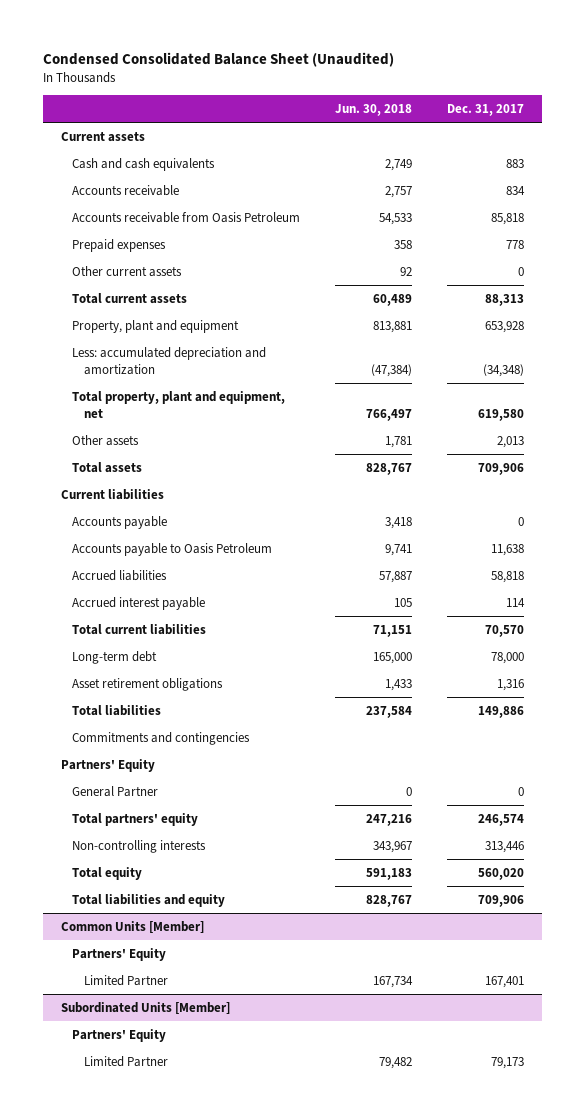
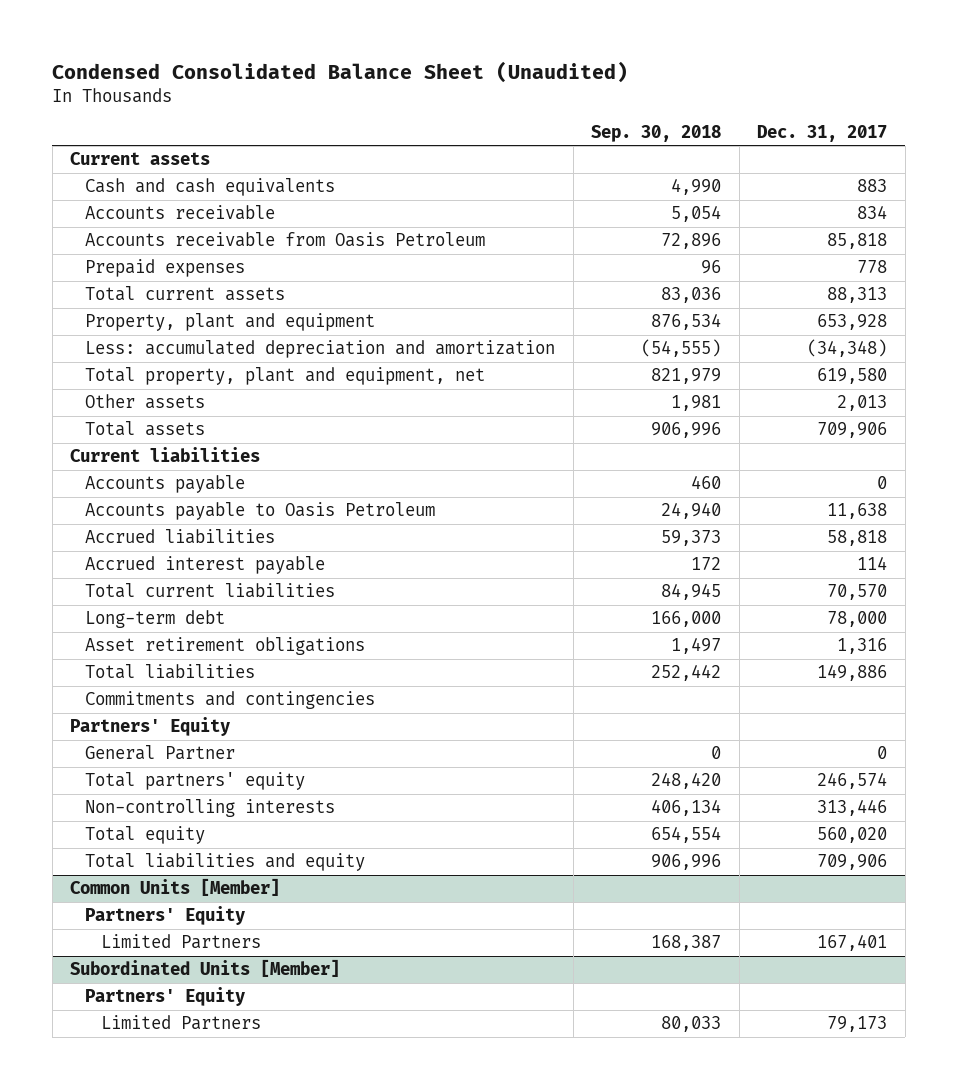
[335,103,413,116] Jun. 30, 2018 -> none
none -> [591,125,722,143] Sep. 30, 2018
[72,265,183,277] Other current assets -> none
[83,974,168,986] Limited Partner -> [101,934,262,950] Limited Partners
[83,1055,168,1067] Limited Partner -> [101,1015,262,1031] Limited Partners

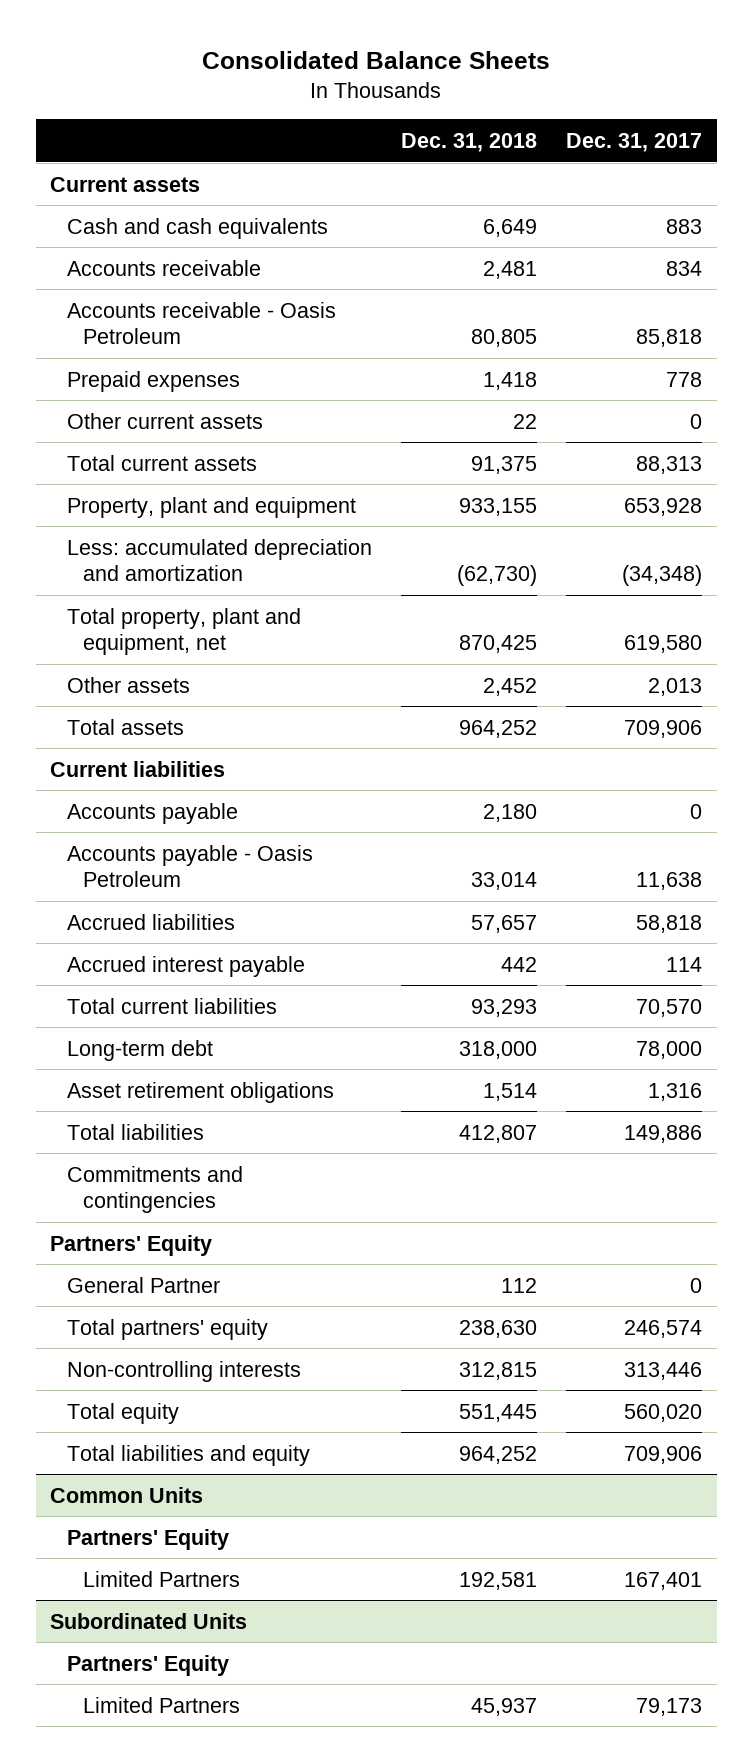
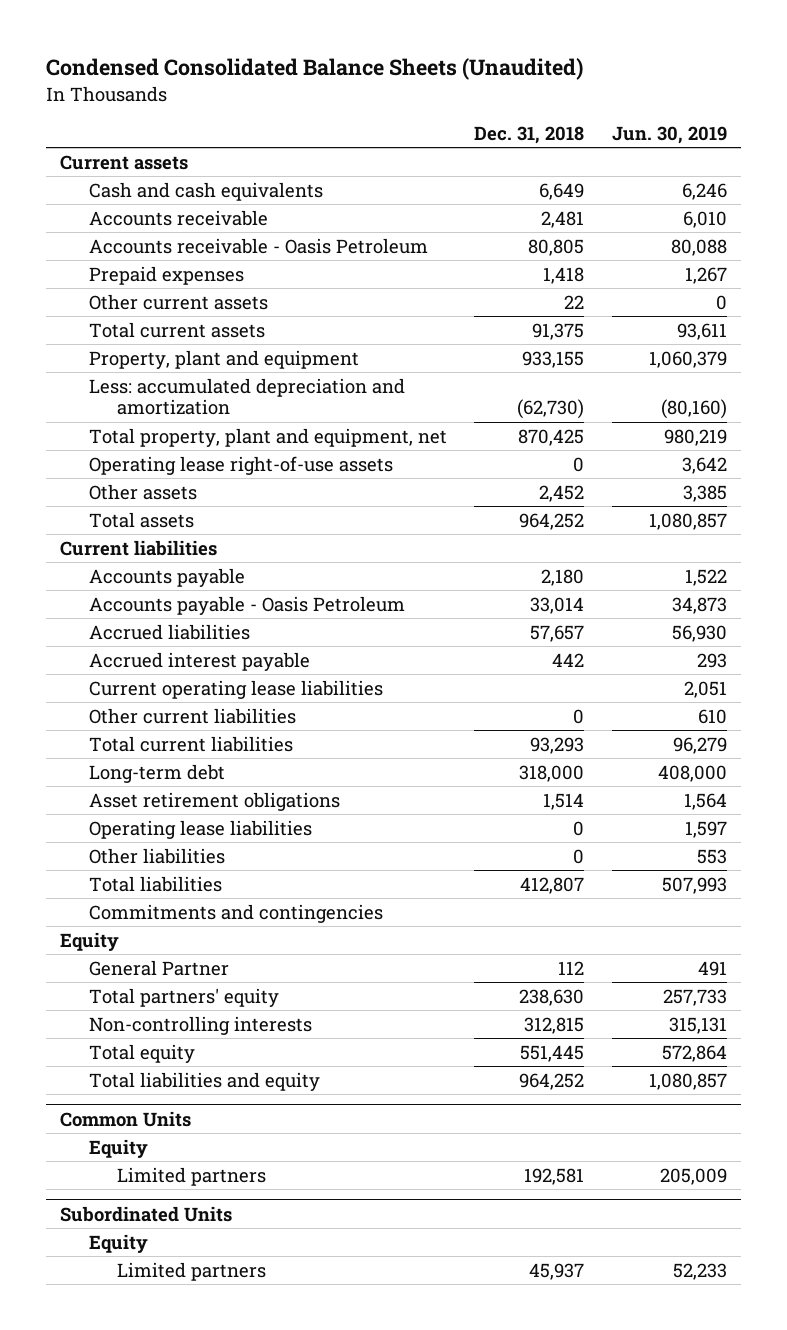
[202,50,551,69] Consolidated Balance Sheets -> [46,58,584,81] Condensed Consolidated Balance Sheets (Unaudited)
[566,132,703,152] Dec. 31, 2017 -> none
none -> [612,126,728,145] Jun. 30, 2019
none -> [88,455,393,475] Operating lease right-of-use assets
none -> [88,679,383,699] Current operating lease liabilities
none -> [88,707,296,724] Other current liabilities
none -> [88,819,312,839] Operating lease liabilities
none -> [88,847,225,864] Other liabilities
[50,1234,213,1256] Partners' Equity -> [60,931,120,951] Equity
[66,1528,229,1550] Partners' Equity -> [88,1138,148,1158] Equity
[82,1570,240,1587] Limited Partners -> [116,1166,266,1186] Limited partners
[66,1654,229,1676] Partners' Equity -> [88,1233,148,1253] Equity
[82,1696,240,1713] Limited Partners -> [116,1261,266,1281] Limited partners

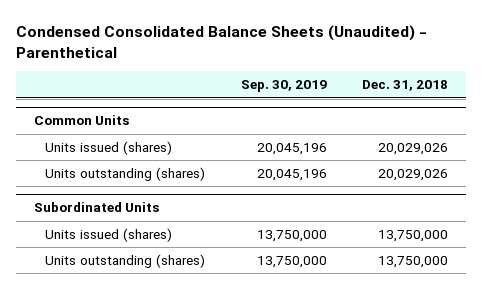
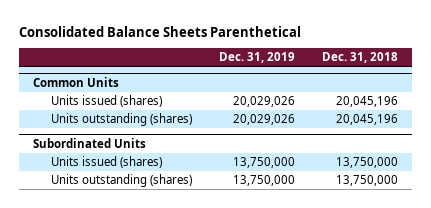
[16,25,428,58] Condensed Consolidated Balance Sheets (Unaudited) - Parenthetical -> [19,25,302,37] Consolidated Balance Sheets Parenthetical
[240,80,327,93] Sep. 30, 2019 -> none
none -> [219,52,296,64] Dec. 31, 2019
[377,142,448,155] 20,029,026 -> [336,96,399,108] 20,045,196
[377,168,448,181] 20,029,026 -> [336,114,399,126] 20,045,196

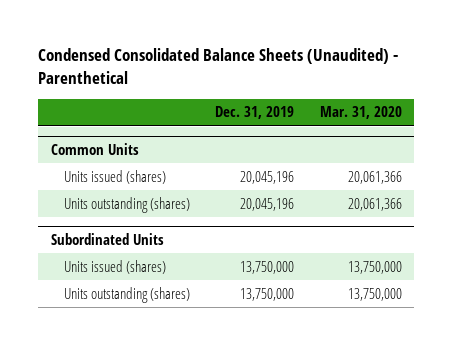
[19,25,302,37] Consolidated Balance Sheets Parenthetical -> [38,48,399,84] Condensed Consolidated Balance Sheets (Unaudited) - Parenthetical
[322,52,399,64] Dec. 31, 2018 -> none
none -> [319,106,402,120] Mar. 31, 2020
[233,96,296,108] 20,029,026 -> [240,170,295,184] 20,045,196
[233,114,296,126] 20,029,026 -> [240,197,295,211] 20,045,196

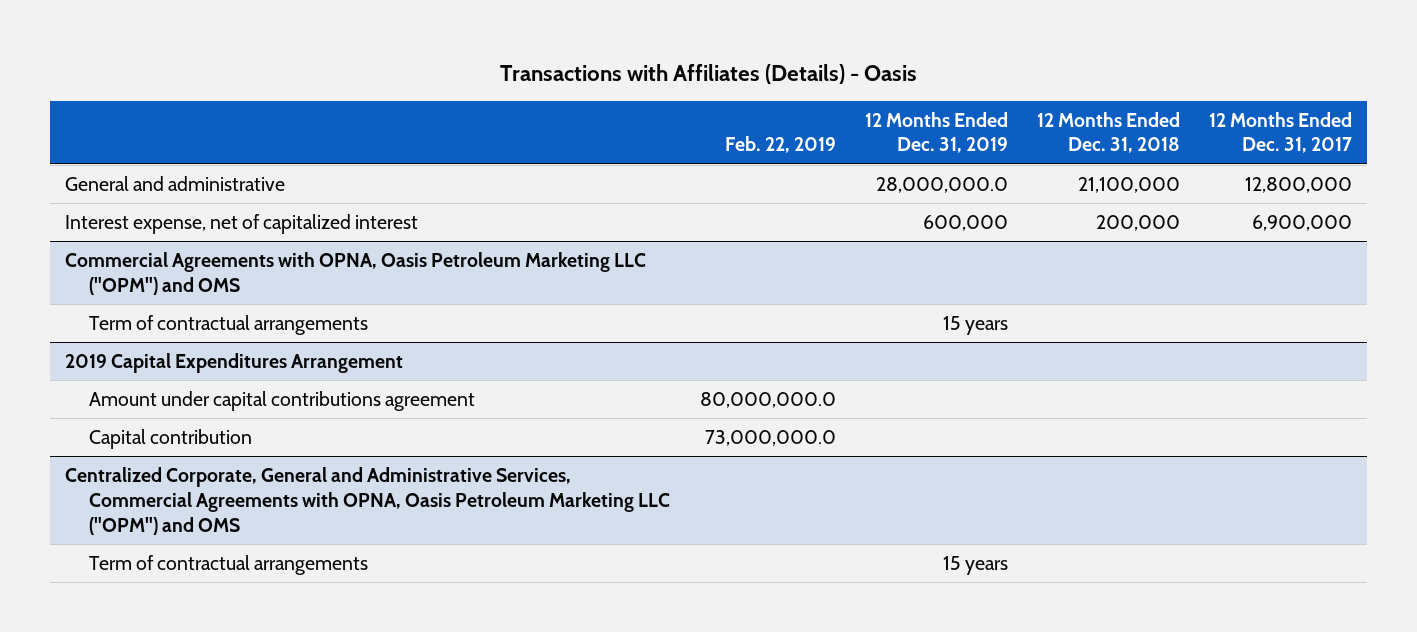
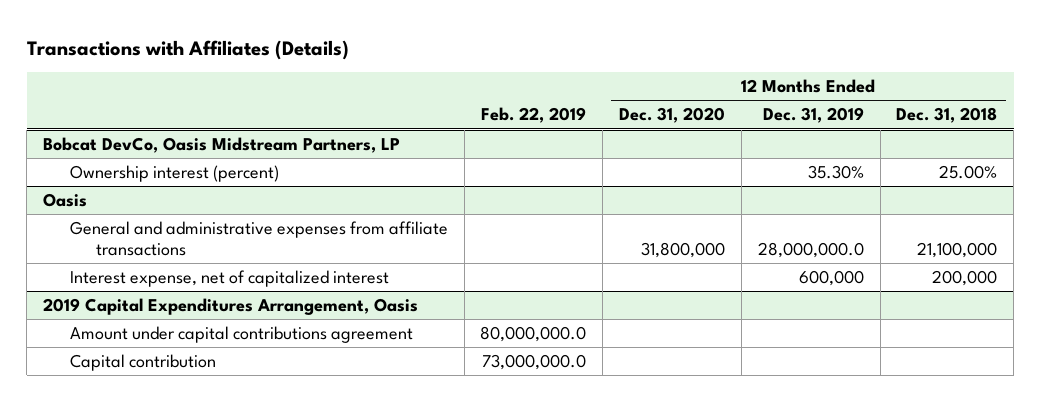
[499,64,917,85] Transactions with Affiliates (Details) - Oasis -> [26,39,349,60] Transactions with Affiliates (Details)
[1209,111,1353,154] 12 Months Ended Dec. 31, 2017 -> none
none -> [619,107,726,124] Dec. 31, 2020
none -> [43,136,401,153] Bobcat DevCo, Oasis Midstream Partners, LP
none -> [69,164,279,182] Ownership interest (percent)
none -> [43,192,88,207] Oasis
[65,175,286,191] General and administrative -> [69,220,448,256] General and administrative expenses from affiliate transactions
[65,251,647,295] Commercial Agreements with OPNA, Oasis Petroleum Marketing LLC ("OPM") and OMS -> none
[89,314,369,335] Term of contractual arrangements -> none
[65,352,404,373] 2019 Capital Expenditures Arrangement -> [43,297,419,315] 2019 Capital Expenditures Arrangement, Oasis
[65,466,671,535] Centralized Corporate, General and Administrative Services, Commercial Agreements with OPNA, Oasis Petroleum Marketing LLC ("OPM") and OMS -> none
[89,554,369,575] Term of contractual arrangements -> none

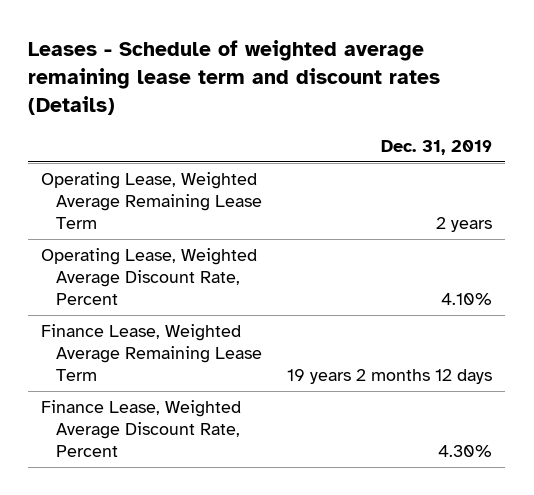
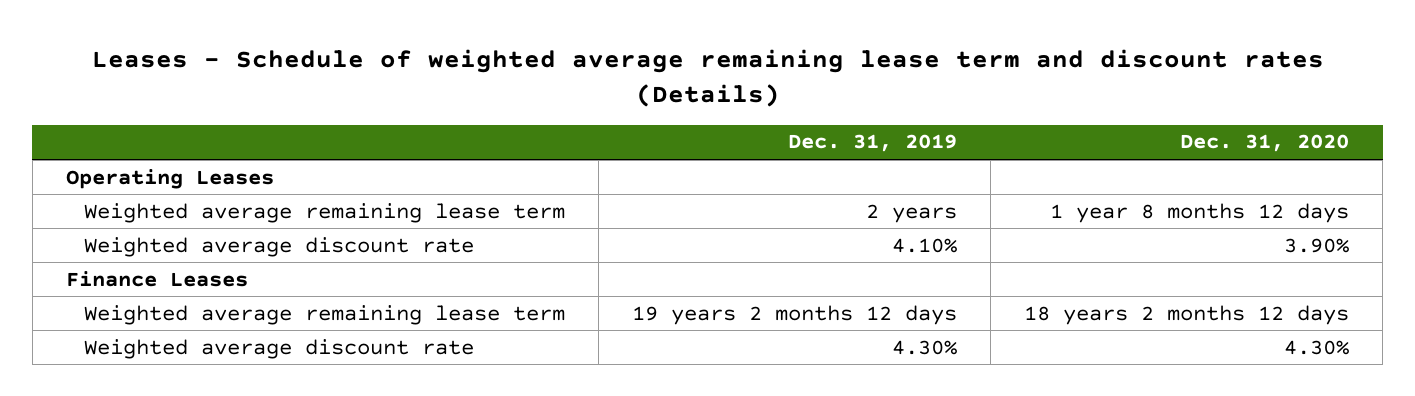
none -> [1180,134,1350,153] Dec. 31, 2020
none -> [65,168,274,189] Operating Leases
[41,171,262,230] Operating Lease, Weighted Average Remaining Lease Term -> [83,202,565,223] Weighted average remaining lease term
[41,247,258,306] Operating Lease, Weighted Average Discount Rate, Percent -> [83,236,474,257] Weighted average discount rate
none -> [65,270,248,287] Finance Leases
[41,323,262,382] Finance Lease, Weighted Average Remaining Lease Term -> [83,304,565,325] Weighted average remaining lease term
[41,399,242,458] Finance Lease, Weighted Average Discount Rate, Percent -> [83,338,474,359] Weighted average discount rate

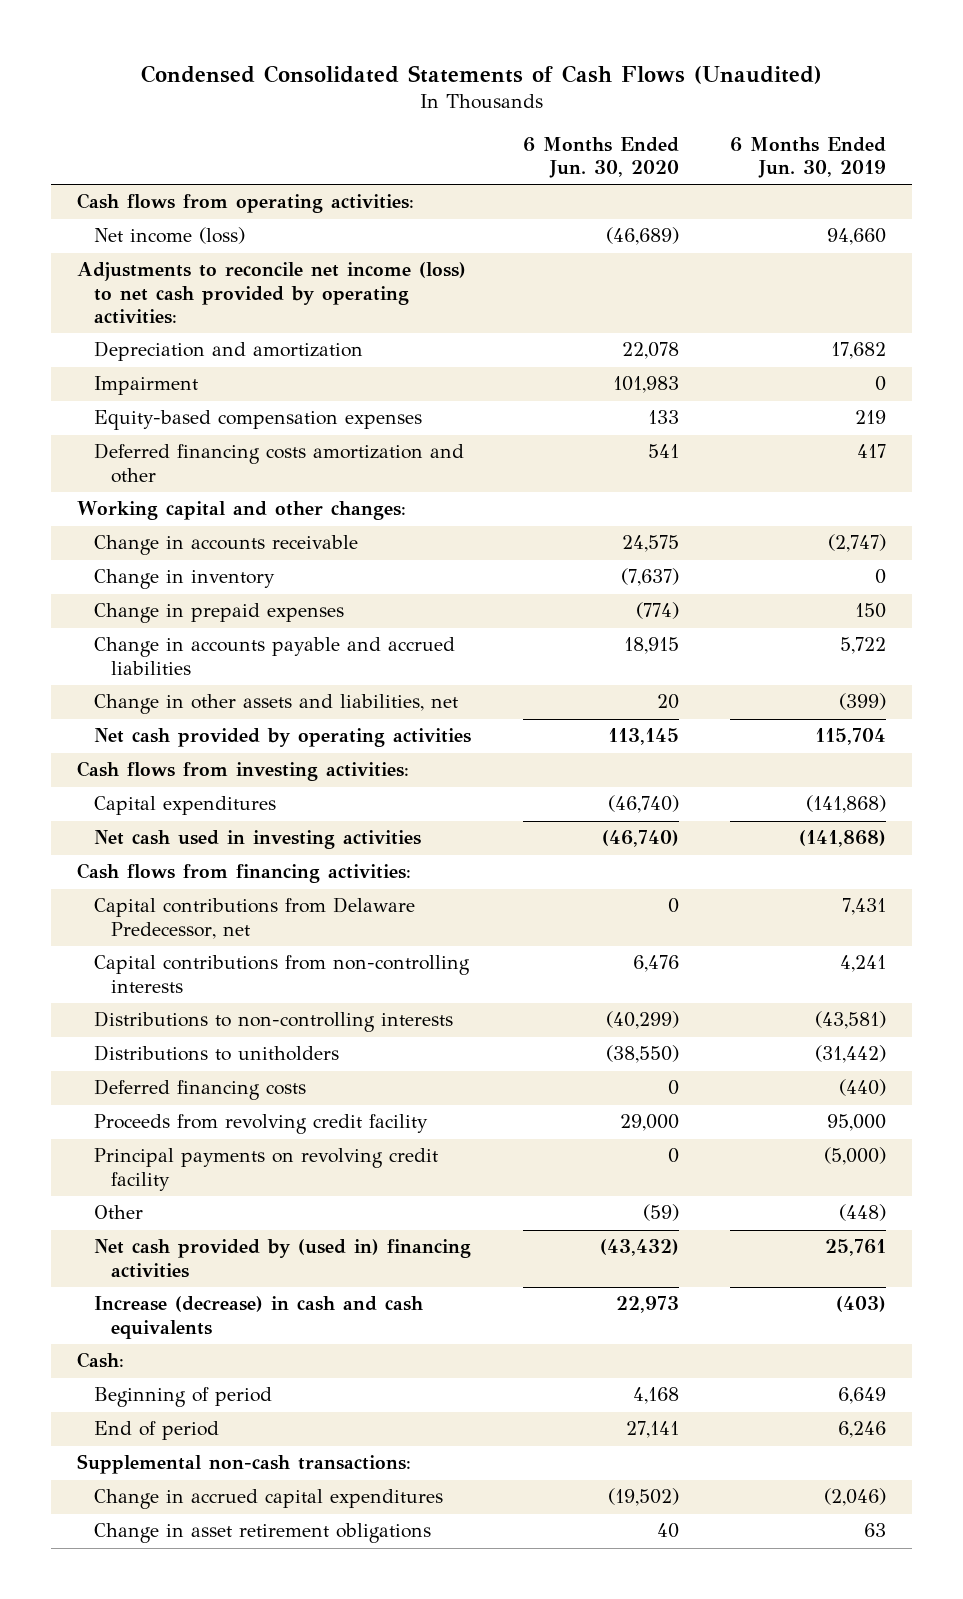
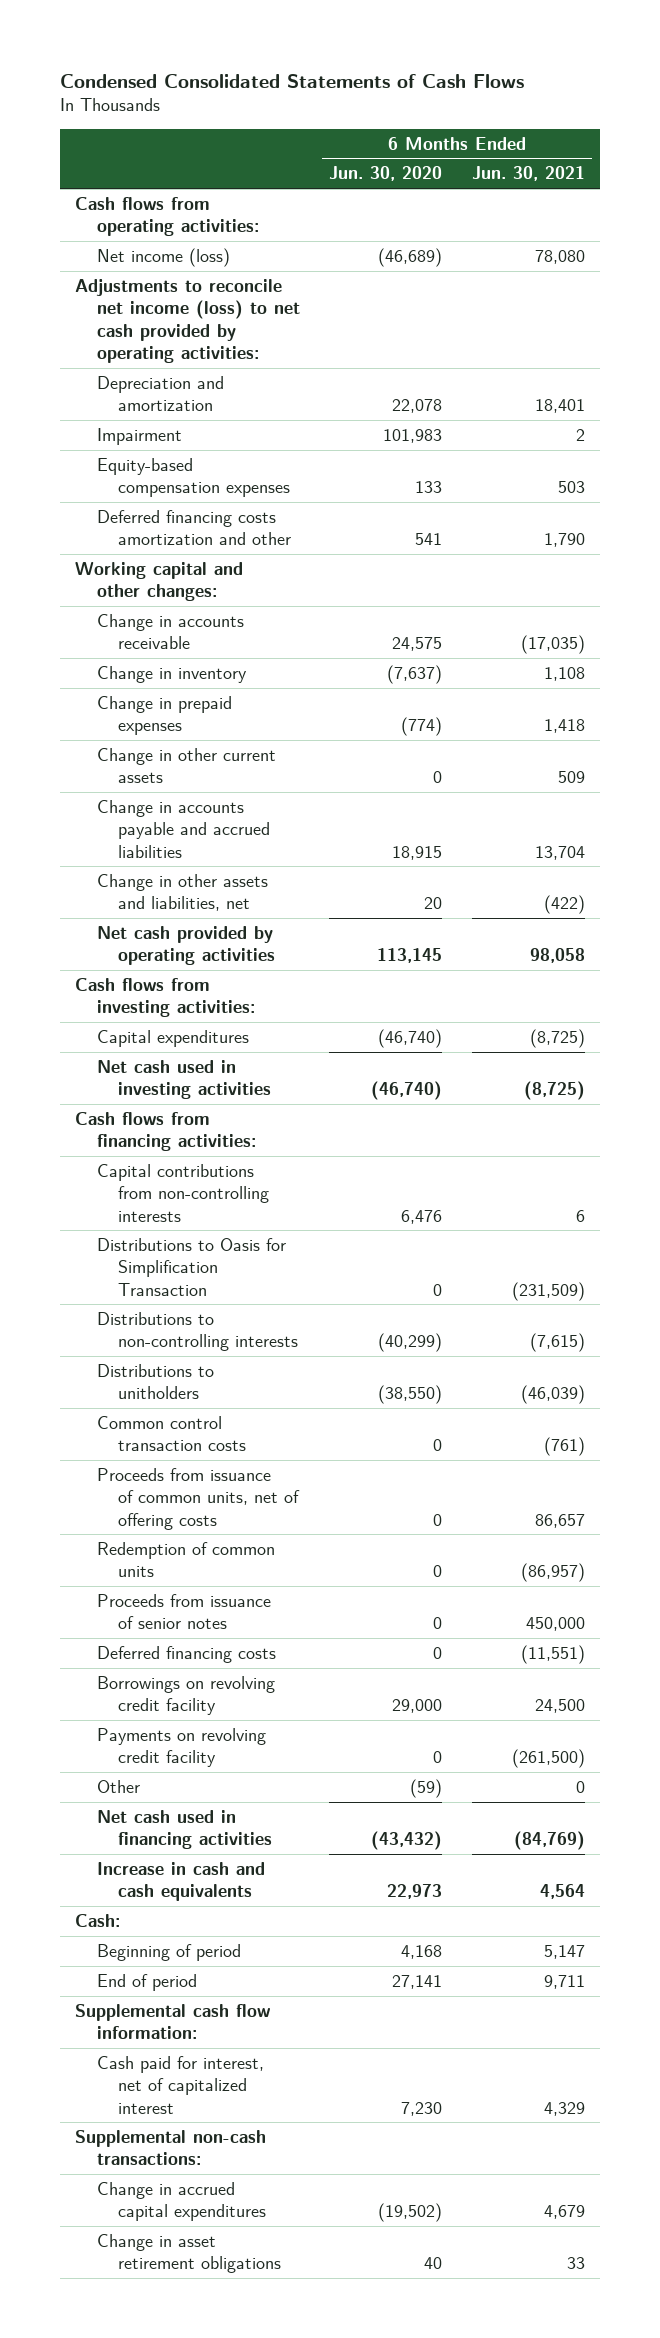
[140,64,822,84] Condensed Consolidated Statements of Cash Flows (Unaudited) -> [60,73,525,88] Condensed Consolidated Statements of Cash Flows
[730,136,887,179] 6 Months Ended Jun. 30, 2019 -> none
none -> [471,166,585,182] Jun. 30, 2021
none -> [96,747,276,784] Change in other current assets
[94,897,416,939] Capital contributions from Delaware Predecessor, net -> none
none -> [96,1237,286,1296] Distributions to Oasis for Simplification Transaction
none -> [96,1415,246,1452] Common control transaction costs
none -> [96,1467,300,1530] Proceeds from issuance of common units, net of offering costs
none -> [96,1541,275,1578] Redemption of common units
none -> [96,1593,271,1630] Proceeds from issuance of senior notes
[94,1114,429,1135] Proceeds from revolving credit facility -> [96,1675,275,1716] Borrowings on revolving credit facility
[94,1148,439,1191] Principal payments on revolving credit facility -> [96,1727,266,1768] Payments on revolving credit facility
[94,1239,472,1278] Net cash provided by (used in) financing activities -> [96,1809,272,1850] Net cash used in financing activities
[94,1296,424,1339] Increase (decrease) in cash and cash equivalents -> [96,1861,265,1902] Increase in cash and cash equivalents
none -> [75,2003,271,2040] Supplemental cash flow information:
none -> [96,2055,264,2114] Cash paid for interest, net of capitalized interest

